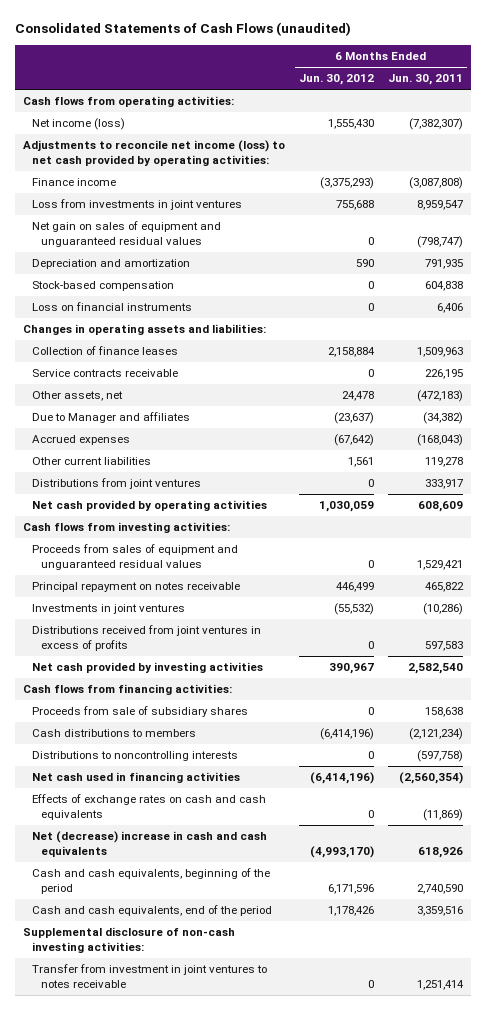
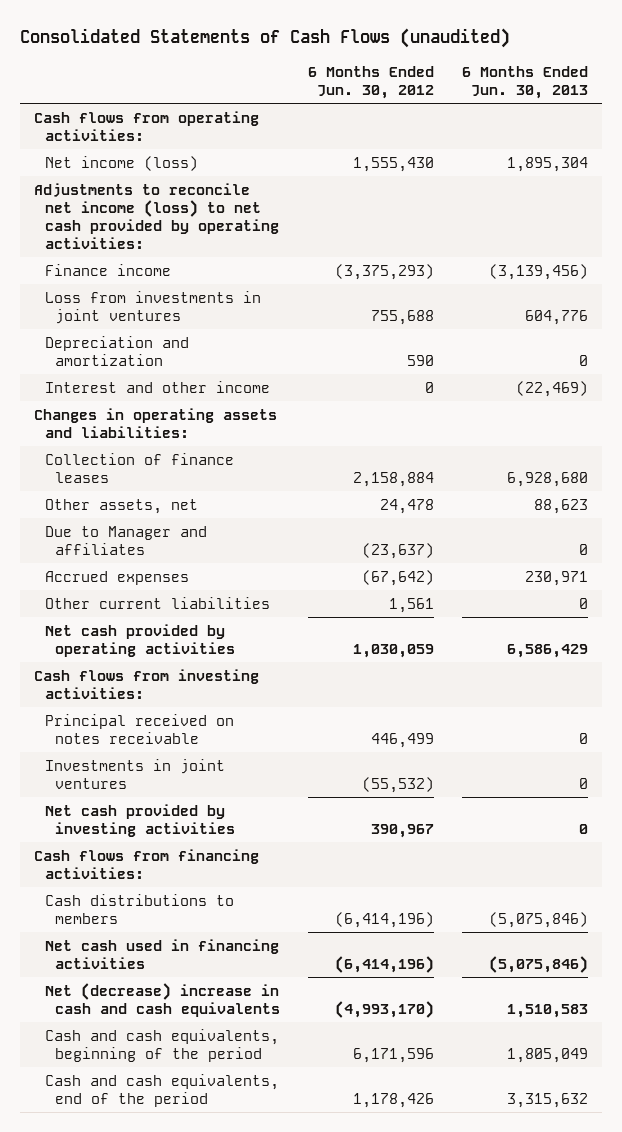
[388,74,464,86] Jun. 30, 2011 -> none
none -> [462,65,589,99] 6 Months Ended Jun. 30, 2013
[31,221,221,247] Net gain on sales of equipment and unguaranteed residual values -> none
[31,281,174,292] Stock-based compensation -> none
[31,302,192,312] Loss on financial instruments -> none
none -> [44,380,270,393] Interest and other income
[31,369,178,378] Service contracts receivable -> none
[31,478,201,490] Distributions from joint ventures -> none
[31,544,238,570] Proceeds from sales of equipment and unguaranteed residual values -> none
[31,582,240,593] Principal repayment on notes receivable -> [44,713,234,744] Principal received on notes receivable
[31,625,261,651] Distributions received from joint ventures in excess of profits -> none
[31,706,248,718] Proceeds from sale of subsidiary shares -> none
[31,751,238,762] Distributions to noncontrolling interests -> none
[31,794,266,820] Effects of exchange rates on cash and cash equivalents -> none
[22,927,235,953] Supplemental disclosure of non-cash investing activities: -> none
[31,964,267,988] Transfer from investment in joint ventures to notes receivable -> none

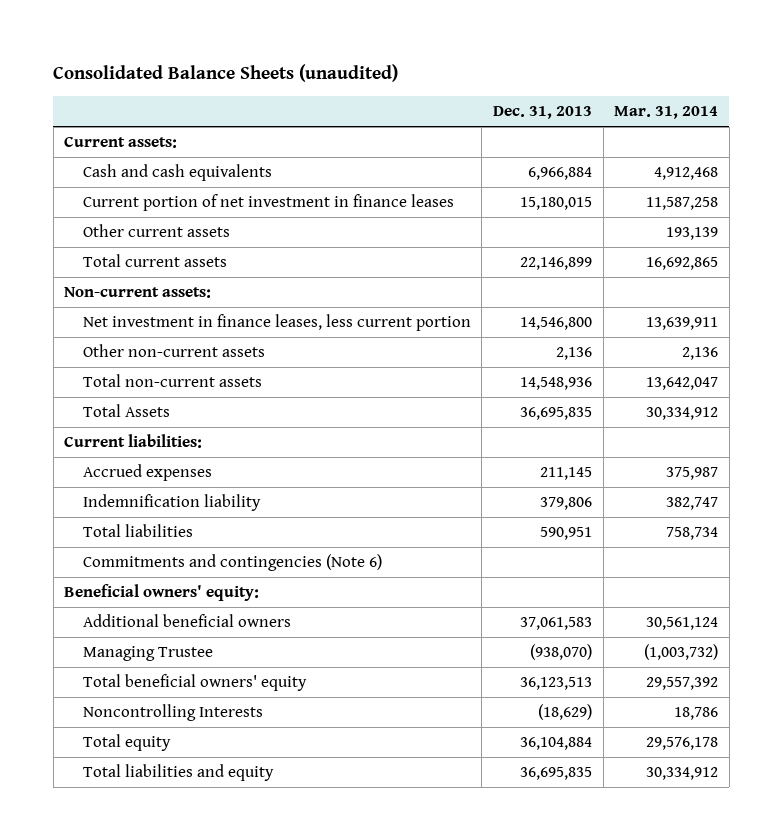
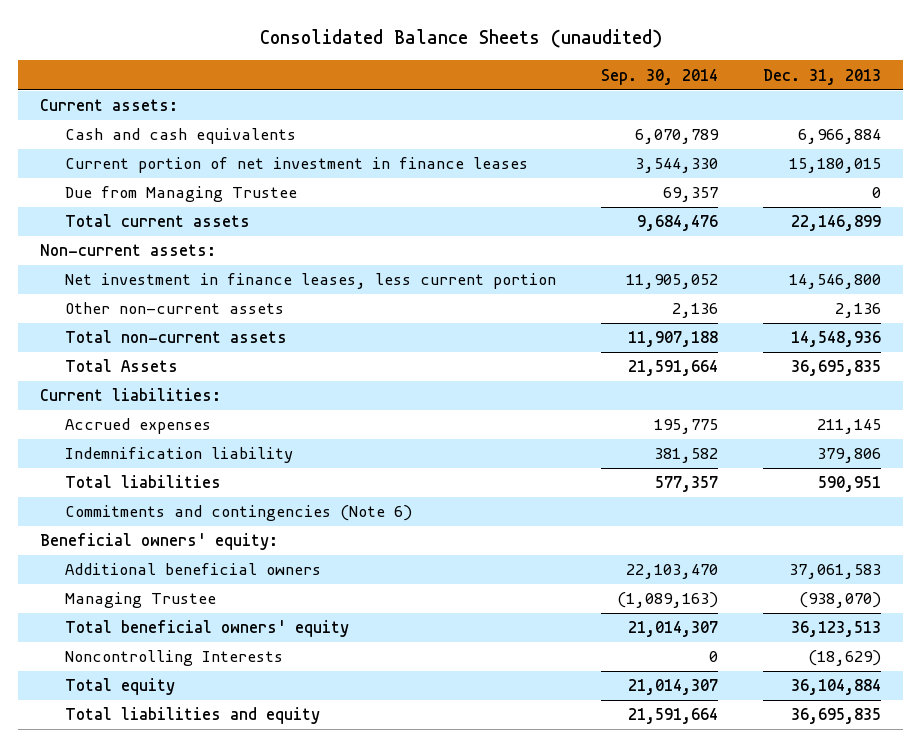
[614,106,719,120] Mar. 31, 2014 -> none
none -> [600,68,718,85] Sep. 30, 2014
[82,224,230,238] Other current assets -> none
none -> [64,186,297,203] Due from Managing Trustee

